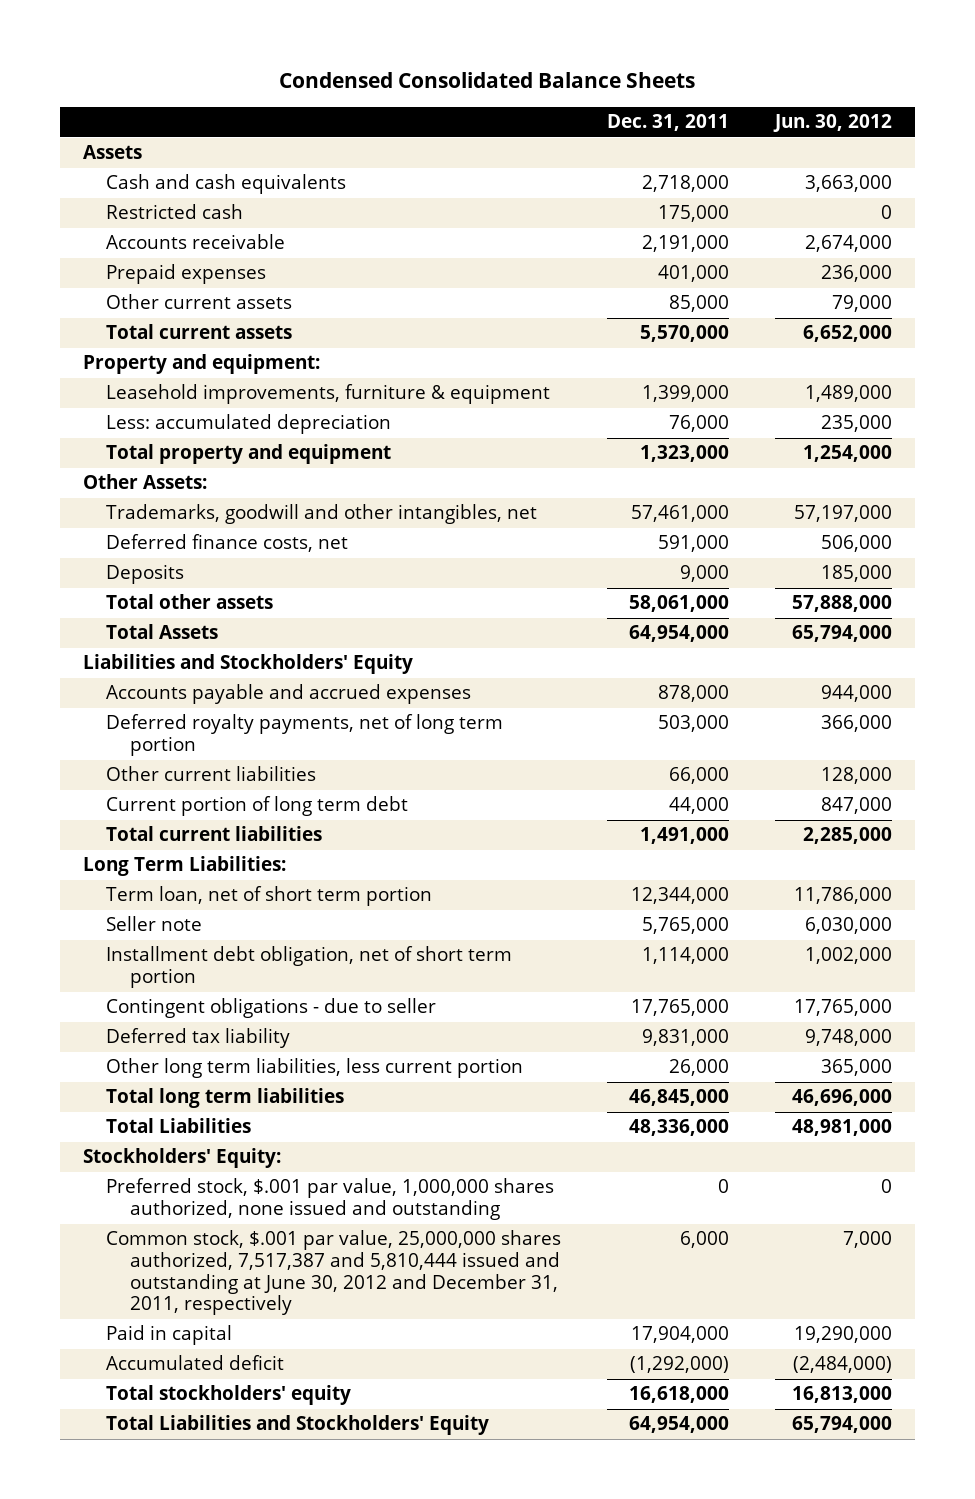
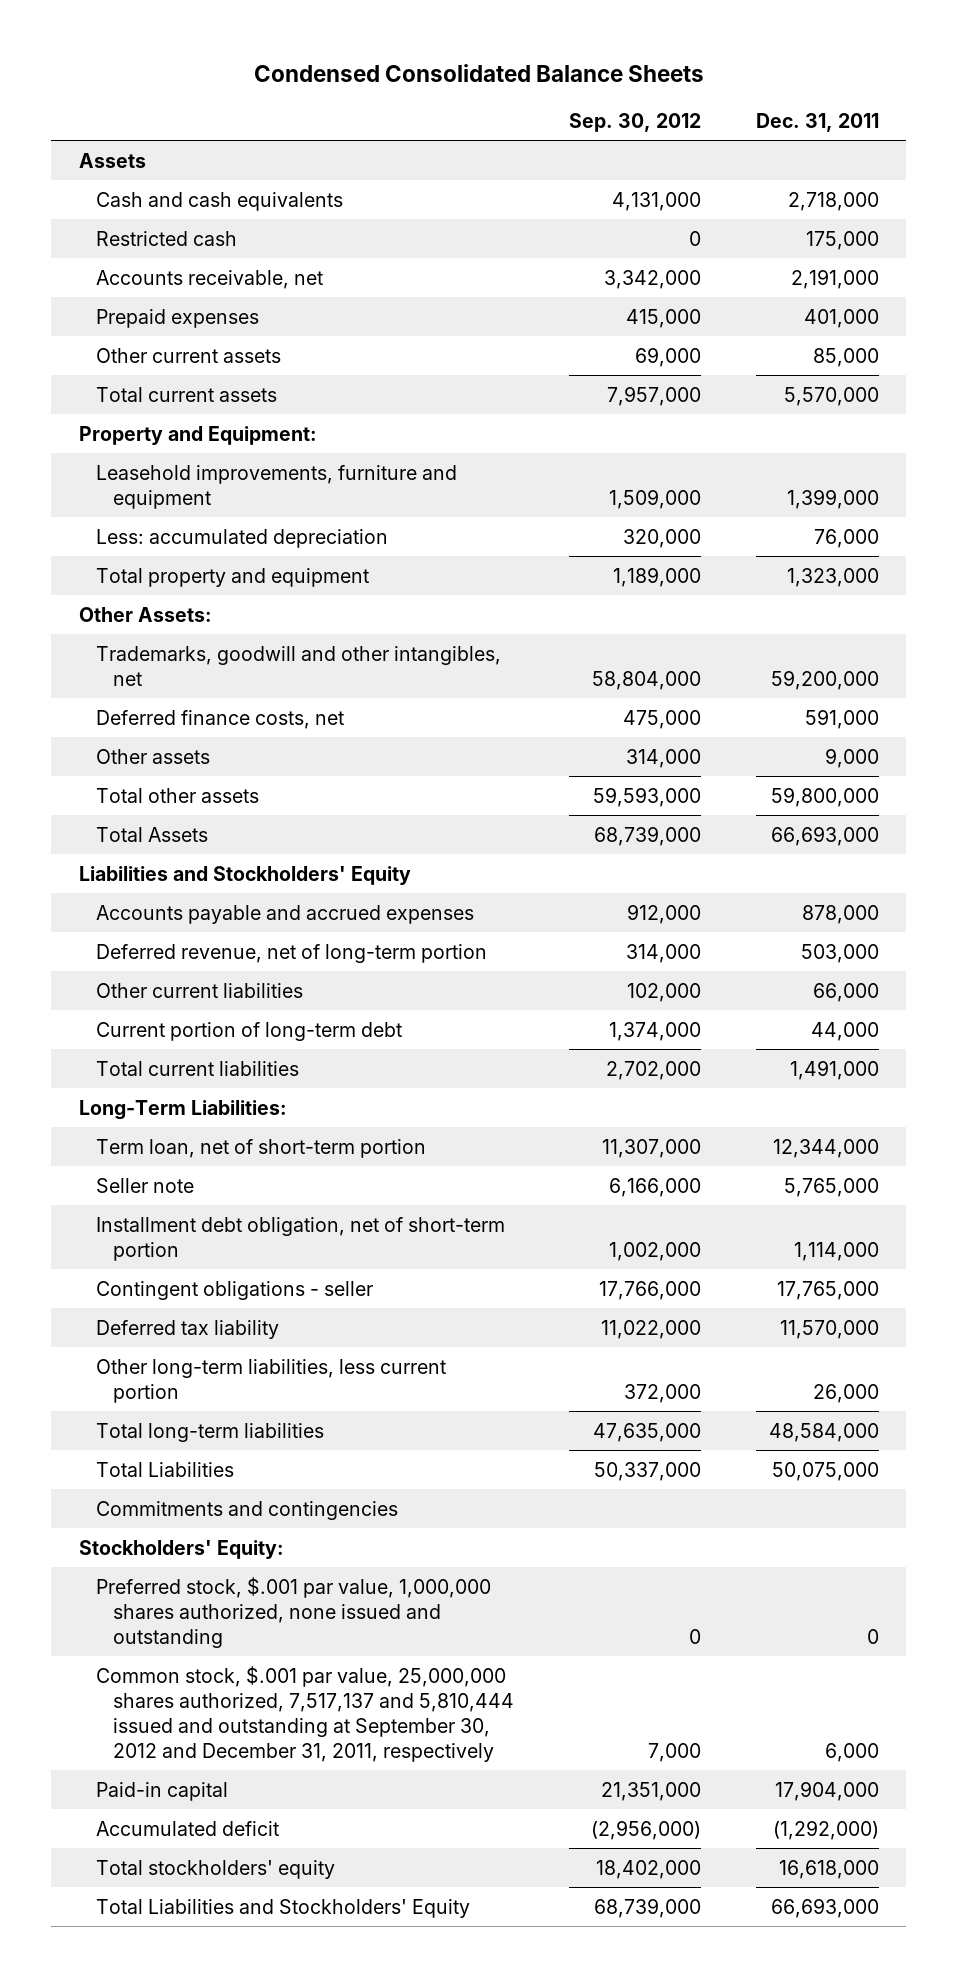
[772,114,892,133] Jun. 30, 2012 -> none
none -> [568,112,701,132] Sep. 30, 2012
[106,234,286,250] Accounts receivable -> [95,269,323,289] Accounts receivable, net
[82,354,320,375] Property and equipment: -> [78,425,317,445] Property and Equipment:
[106,384,551,405] Leasehold improvements, furniture & equipment -> [95,464,457,509] Leasehold improvements, furniture and equipment
[631,505,730,523] 57,461,000 -> [770,669,879,690] 59,200,000
[106,564,185,585] Deposits -> none
none -> [95,748,210,764] Other assets
[629,595,730,613] 58,061,000 -> [770,786,879,807] 59,800,000
[629,625,730,643] 64,954,000 -> [770,825,879,846] 66,693,000
[106,714,504,757] Deferred royalty payments, net of long term portion -> [95,943,487,963] Deferred revenue, net of long-term portion
[106,796,409,817] Current portion of long term debt -> [95,1021,402,1041] Current portion of long-term debt
[82,856,286,877] Long Term Liabilities: -> [78,1099,287,1120] Long-Term Liabilities:
[106,886,433,907] Term loan, net of short term portion -> [95,1138,426,1158] Term loan, net of short-term portion
[106,946,513,989] Installment debt obligation, net of short term portion -> [95,1216,505,1261] Installment debt obligation, net of short-term portion
[106,998,437,1019] Contingent obligations - due to seller -> [95,1280,373,1300] Contingent obligations - seller
[642,1029,730,1047] 9,831,000 -> [779,1319,879,1339] 11,570,000
[106,1058,524,1079] Other long term liabilities, less current portion -> [95,1358,446,1403] Other long-term liabilities, less current portion
[106,1088,345,1109] Total long term liabilities -> [95,1422,324,1442] Total long-term liabilities
[629,1089,730,1107] 46,845,000 -> [768,1422,879,1442] 48,584,000
[629,1119,730,1137] 48,336,000 -> [771,1461,879,1481] 50,075,000
none -> [95,1500,398,1520] Commitments and contingencies
[106,1230,562,1316] Common stock, $.001 par value, 25,000,000 shares authorized, 7,517,387 and 5,810,444 issued and outstanding at June 30, 2012 and December 31, 2011, respectively -> [95,1665,514,1763] Common stock, $.001 par value, 25,000,000 shares authorized, 7,517,137 and 5,810,444 issued and outstanding at September 30, 2012 and December 31, 2011, respectively
[106,1325,233,1346] Paid in capital -> [95,1781,228,1801] Paid-in capital
[629,1416,730,1434] 64,954,000 -> [770,1897,879,1918] 66,693,000

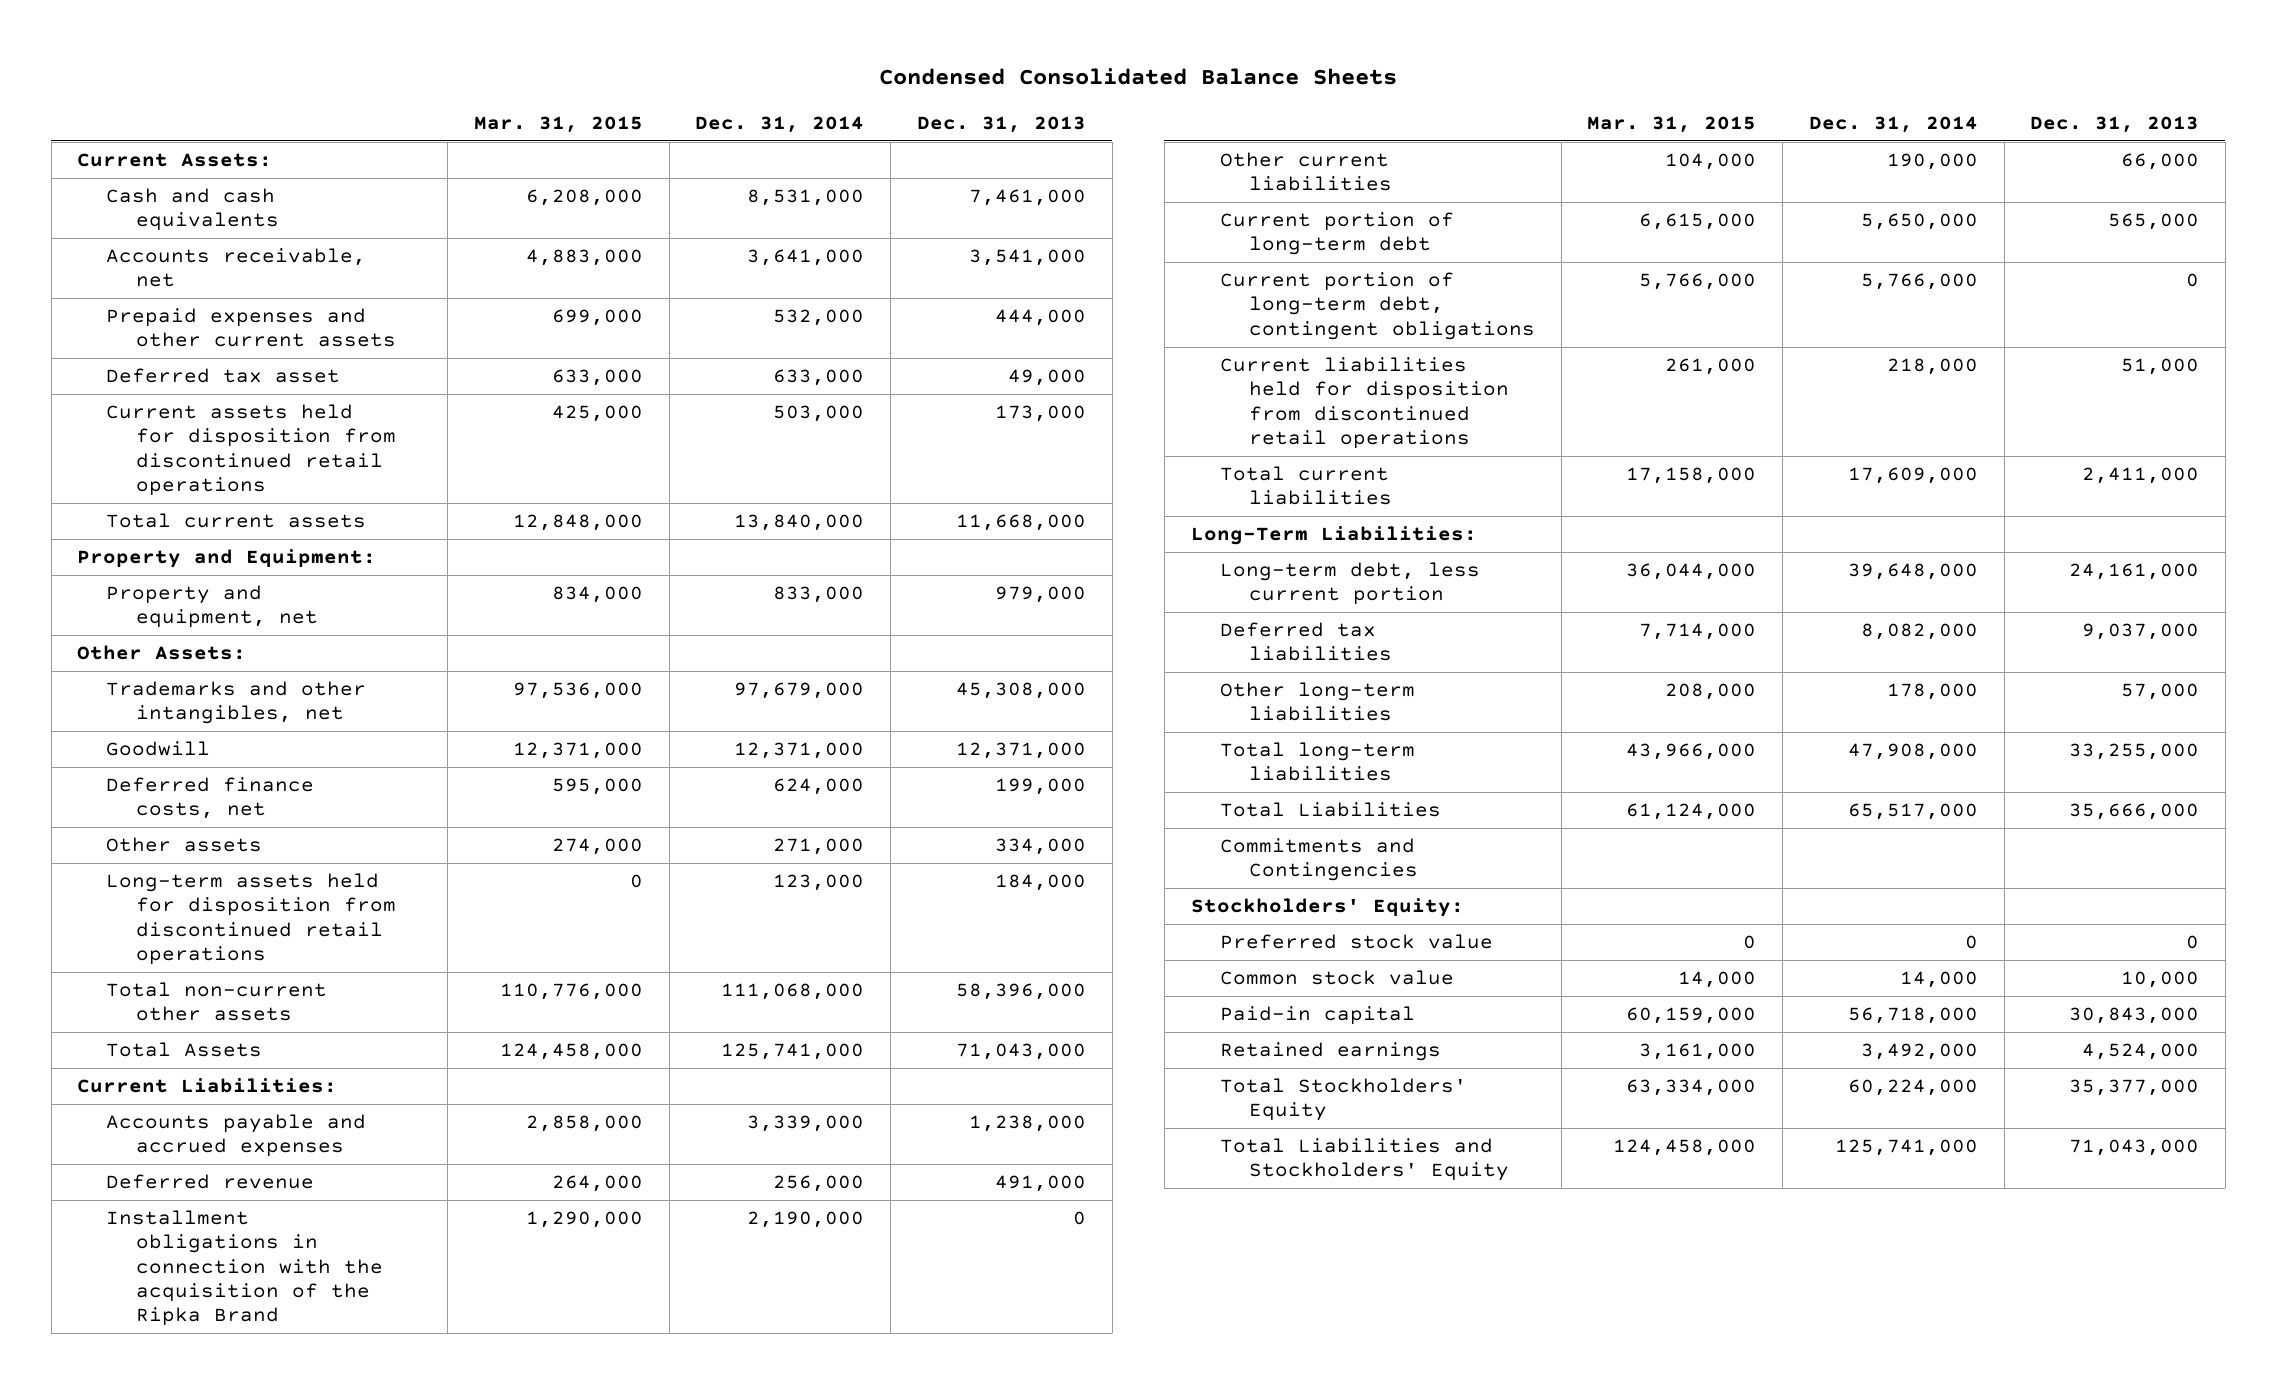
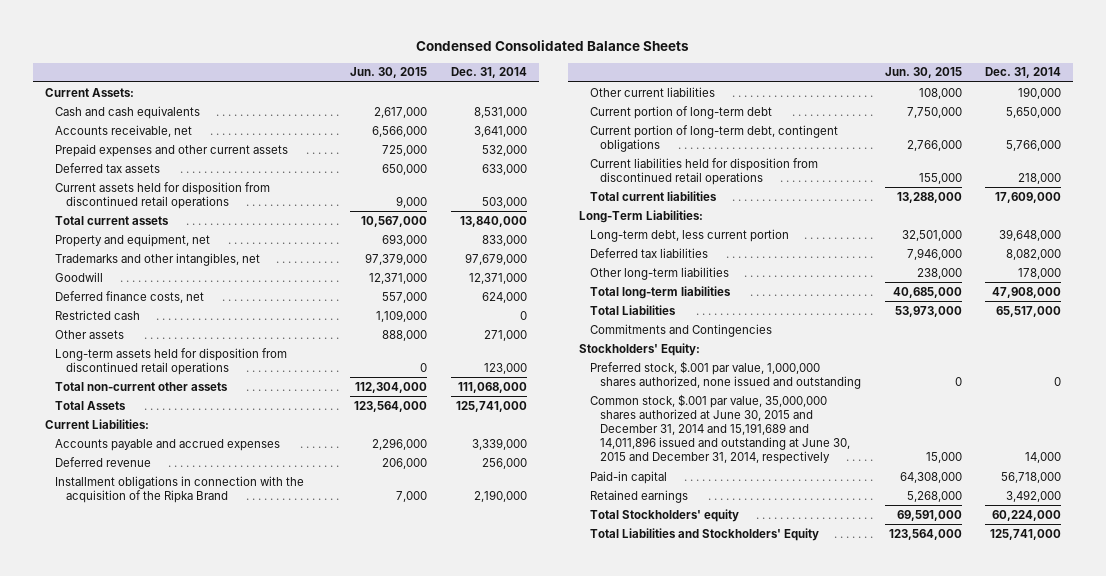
[474,115,644,133] Mar. 31, 2015 -> none
[916,115,1086,133] Dec. 31, 2013 -> none
none -> [350,67,428,79] Jun. 30, 2015
[106,368,341,384] Deferred tax asset -> [55,162,161,173] Deferred tax assets
[77,549,377,569] Property and Equipment: -> none
[77,645,247,661] Other Assets: -> none
none -> [55,309,141,320] Restricted cash
[1219,934,1493,950] Preferred stock value -> [589,360,862,389] Preferred stock, $.001 par value, 1,000,000 shares authorized, none issued and outstanding
[1219,970,1454,986] Common stock value -> [589,393,851,465] Common stock, $.001 par value, 35,000,000 shares authorized at June 30, 2015 and December 31, 2014 and 15,191,689 and 14,011,896 issued and outstanding at June 30, 2015 and December 31, 2014, respectively
[1219,1078,1467,1122] Total Stockholders' Equity -> [589,508,739,522] Total Stockholders' equity

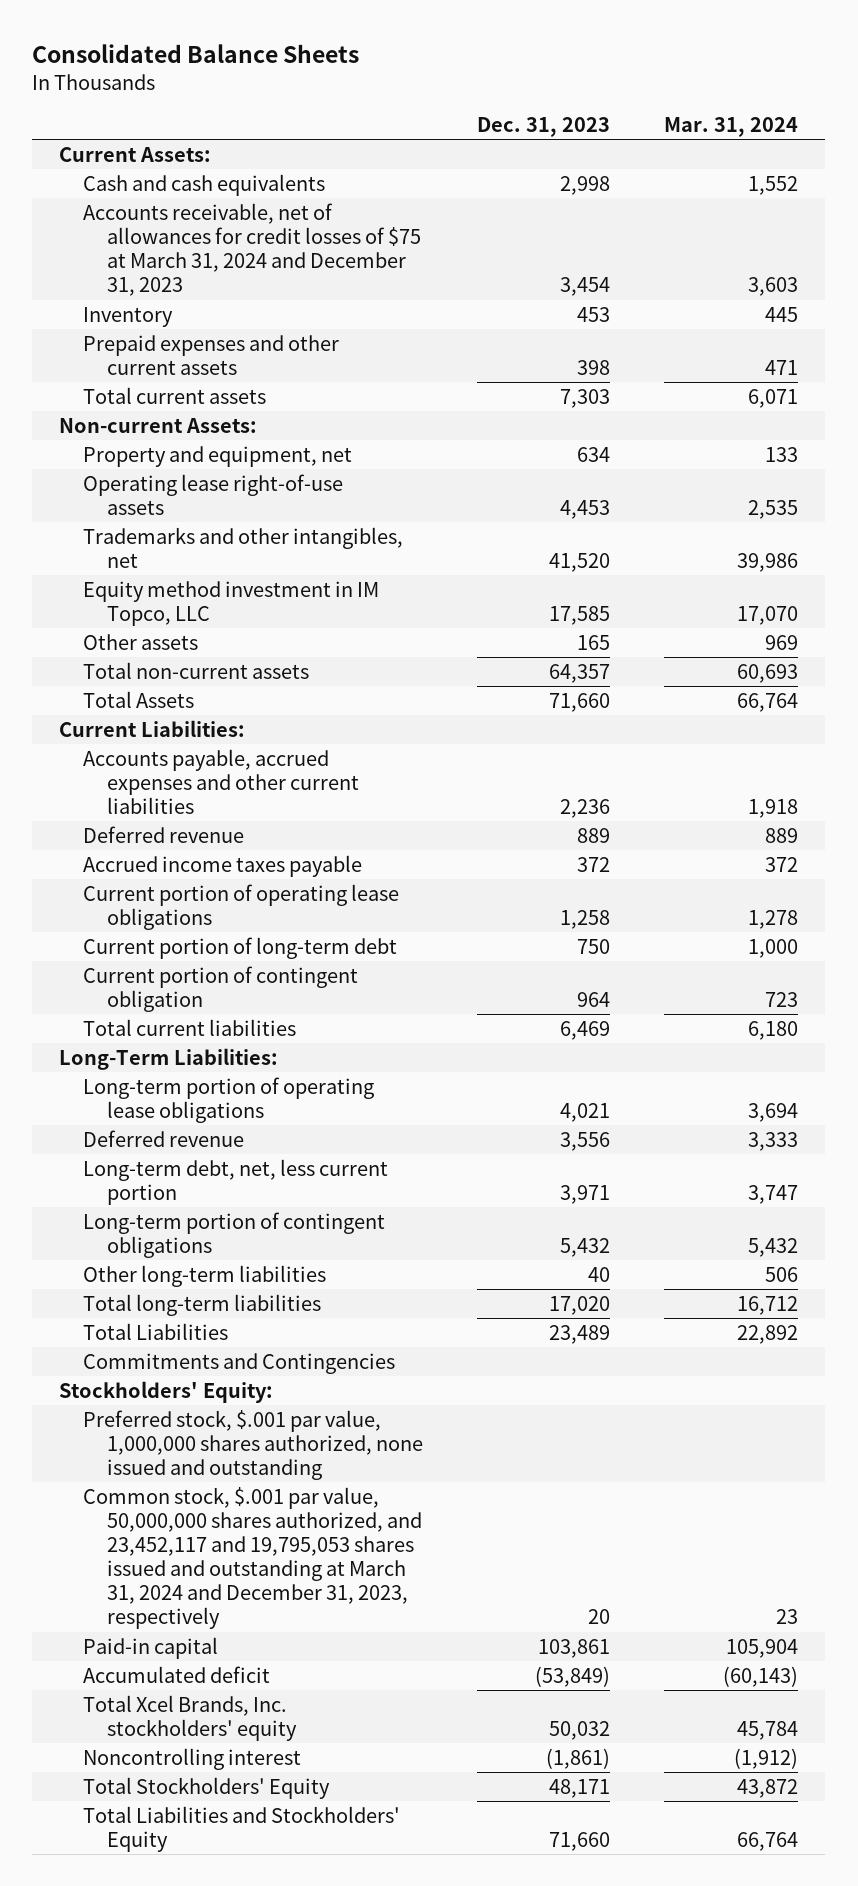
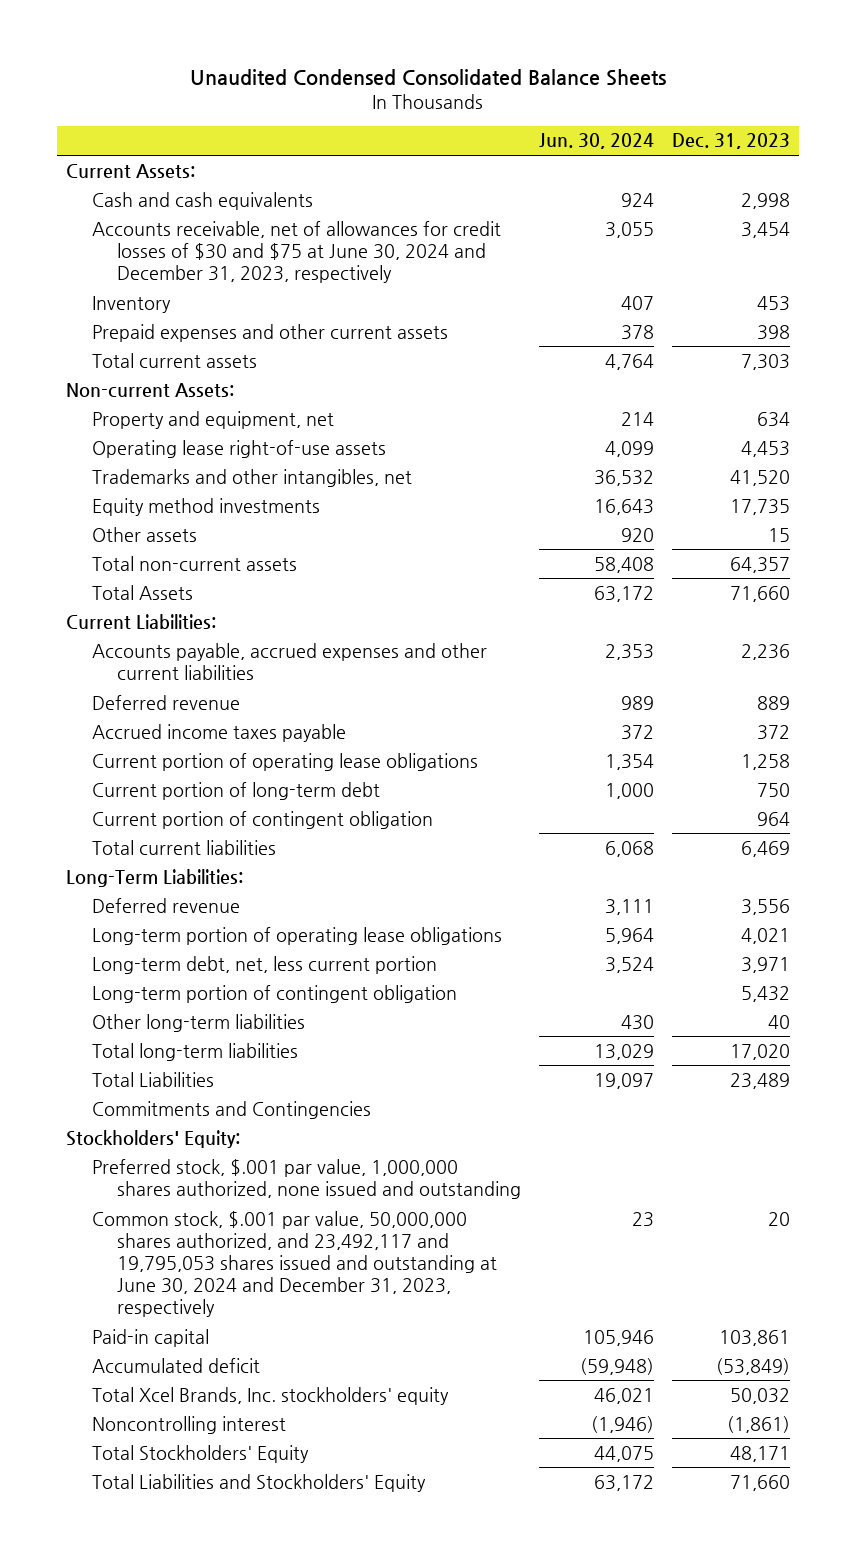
[32,44,360,64] Consolidated Balance Sheets -> [190,69,667,87] Unaudited Condensed Consolidated Balance Sheets
[664,116,799,137] Mar. 31, 2024 -> none
none -> [539,133,655,150] Jun. 30, 2024
[83,202,422,297] Accounts receivable, net of allowances for credit losses of $75 at March 31, 2024 and December 31, 2023 -> [91,220,501,284] Accounts receivable, net of allowances for credit losses of $30 and $75 at June 30, 2024 and December 31, 2023, respectively
[83,580,380,626] Equity method investment in IM Topco, LLC -> [91,497,320,516] Equity method investments
[549,605,611,625] 17,585 -> [730,498,791,515] 17,735
[577,634,611,650] 165 -> [768,527,791,542] 15
[83,1076,375,1123] Long-term portion of operating lease obligations -> [91,926,502,945] Long-term portion of operating lease obligations
[83,1211,386,1258] Long-term portion of contingent obligations -> [91,984,457,1003] Long-term portion of contingent obligation
[83,1486,423,1630] Common stock, $.001 par value, 50,000,000 shares authorized, and 23,452,117 and 19,795,053 shares issued and outstanding at March 31, 2024 and December 31, 2023, respectively -> [91,1210,498,1318] Common stock, $.001 par value, 50,000,000 shares authorized, and 23,492,117 and 19,795,053 shares issued and outstanding at June 30, 2024 and December 31, 2023, respectively

